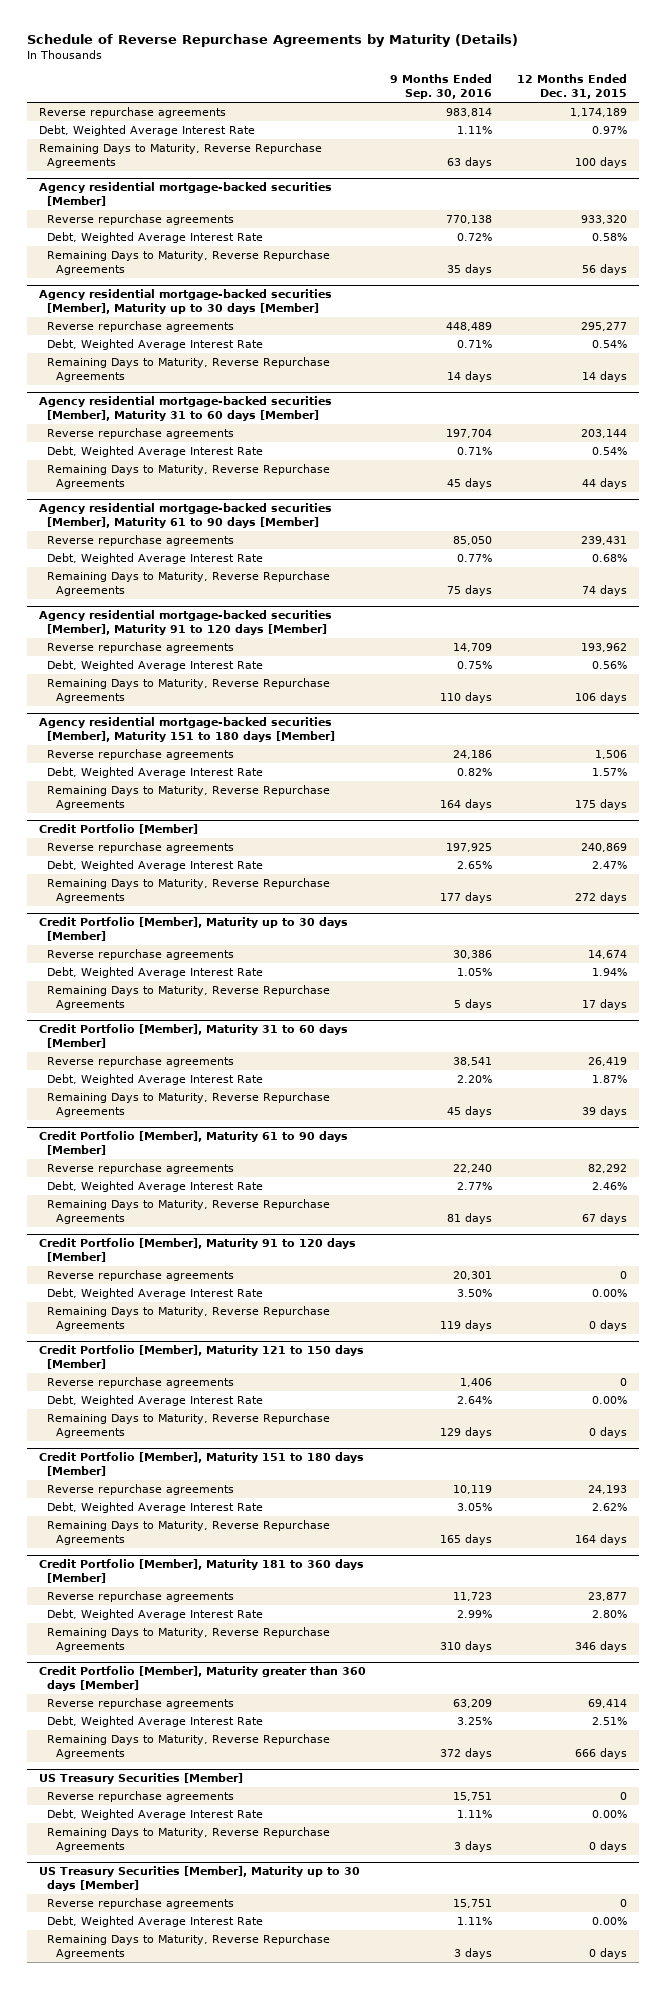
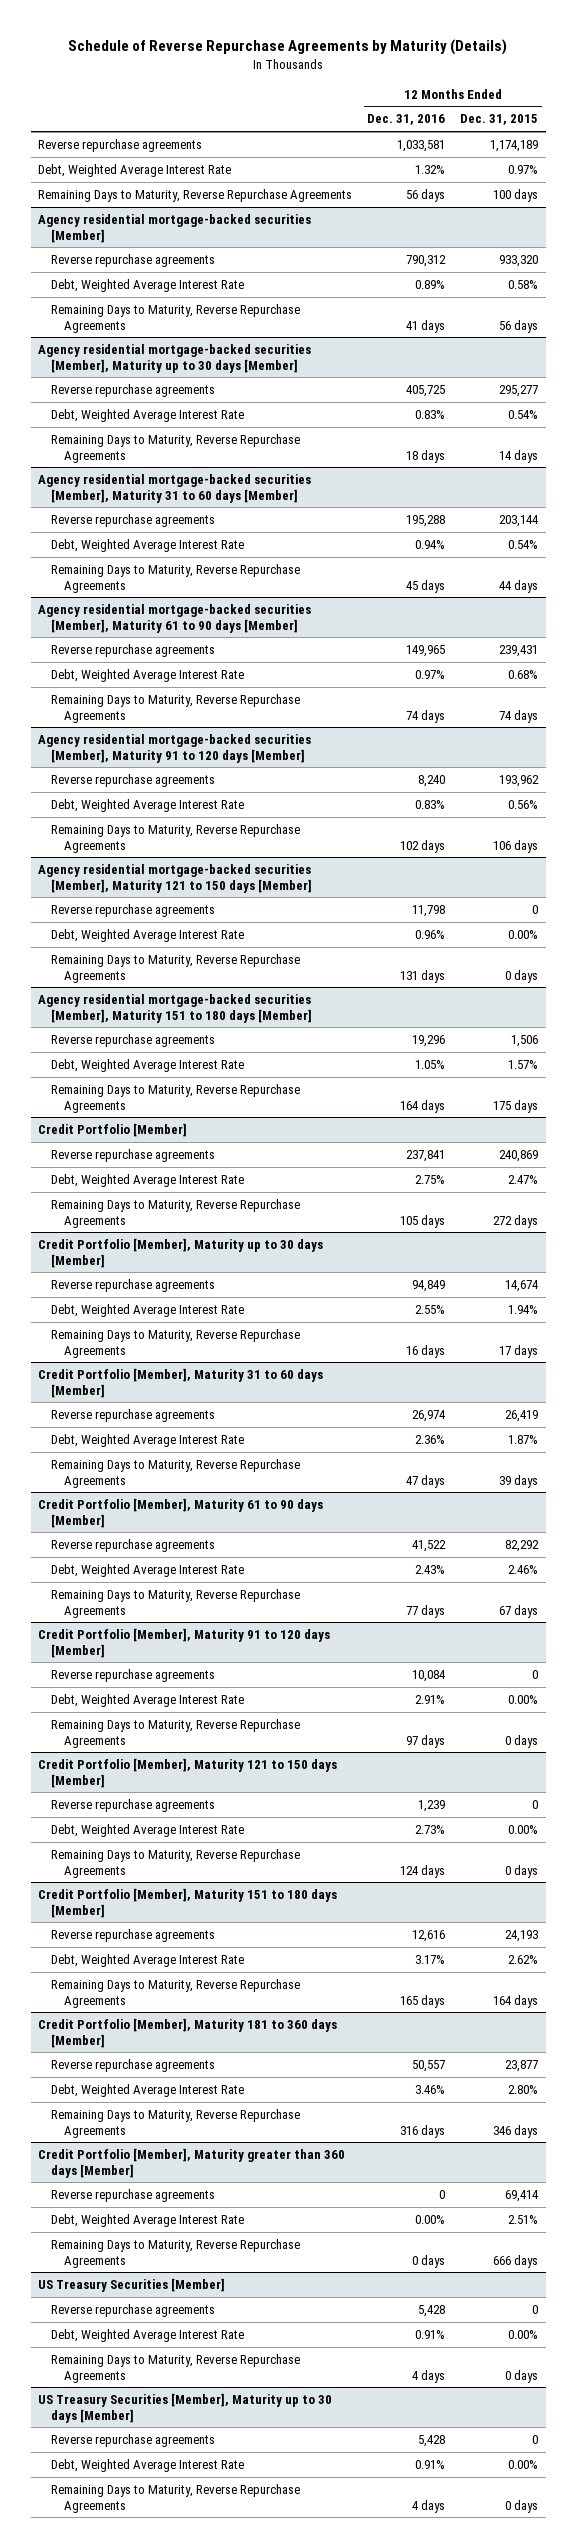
[390,73,493,100] 9 Months Ended Sep. 30, 2016 -> none
none -> [367,114,446,126] Dec. 31, 2016
none -> [38,863,313,893] Agency residential mortgage-backed securities [Member], Maturity 121 to 150 days [Member]
none -> [51,903,216,917] Reverse repurchase agreements
none -> [51,928,245,942] Debt, Weighted Average Interest Rate
none -> [51,953,301,983] Remaining Days to Maturity, Reverse Repurchase Agreements

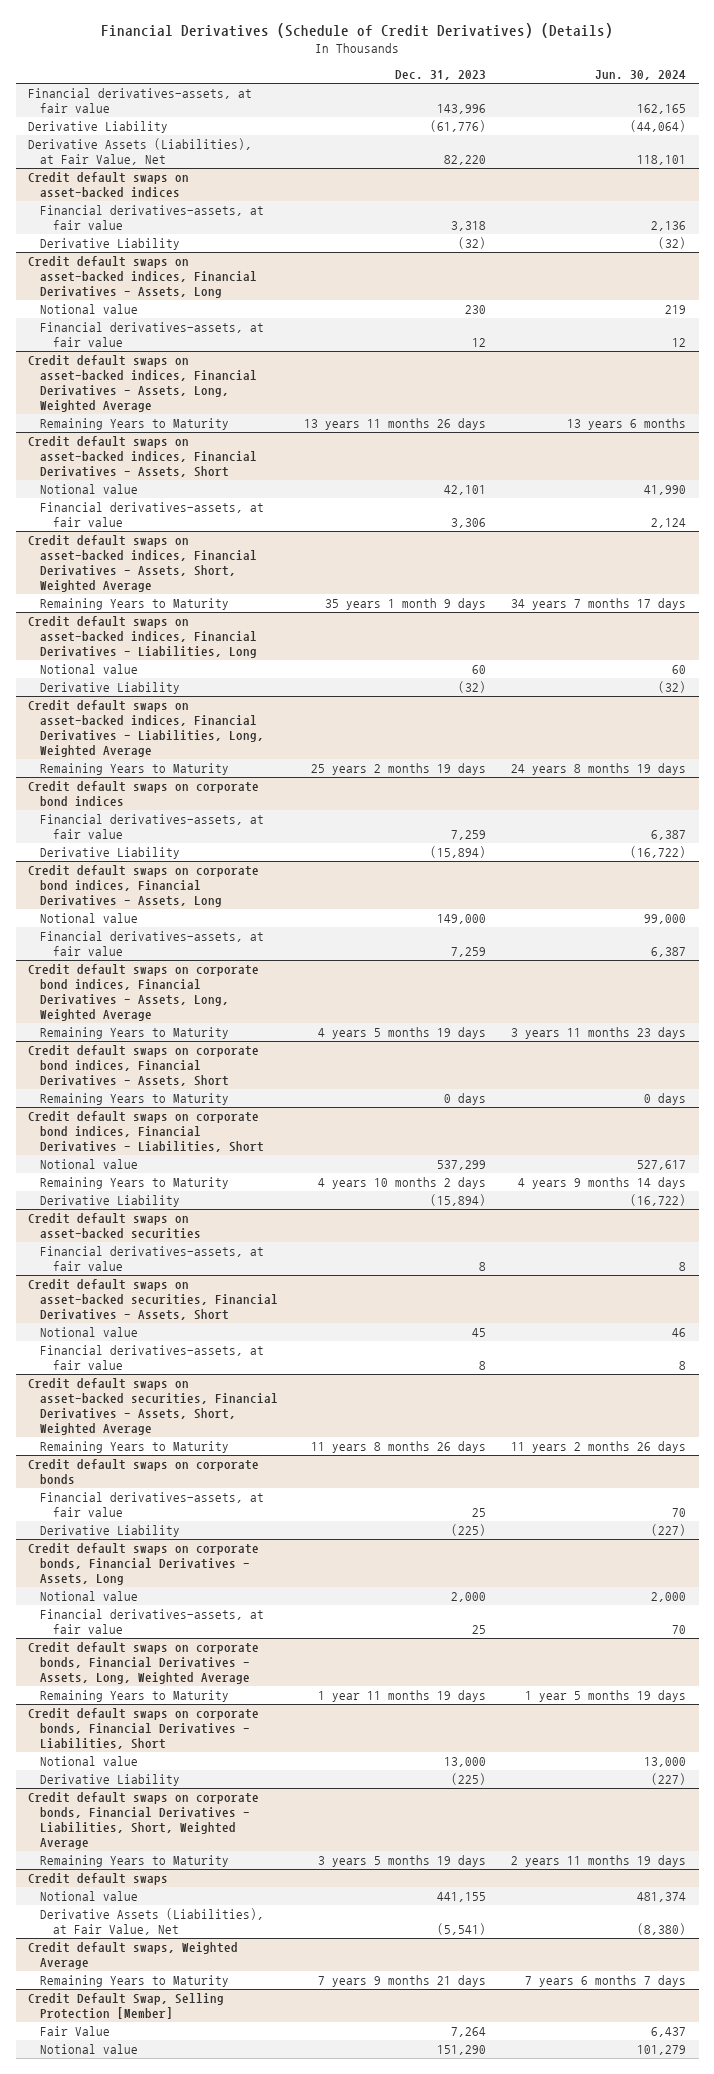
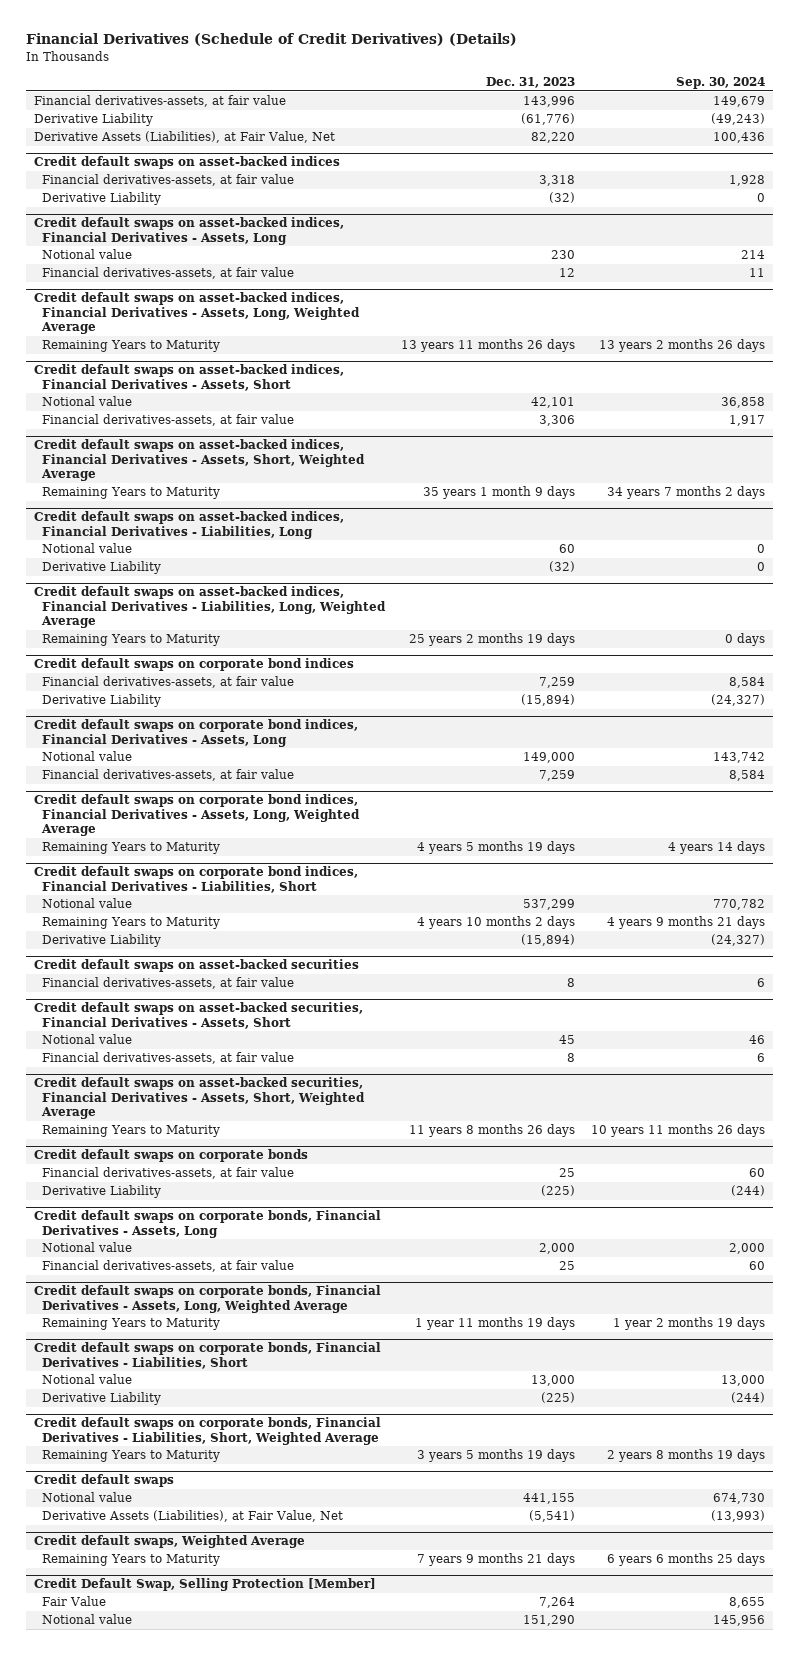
[594,69,686,80] Jun. 30, 2024 -> none
none -> [676,77,766,90] Sep. 30, 2024
[28,1045,260,1086] Credit default swaps on corporate bond indices, Financial Derivatives - Assets, Short -> none
[40,1093,230,1106] Remaining Years to Maturity -> none

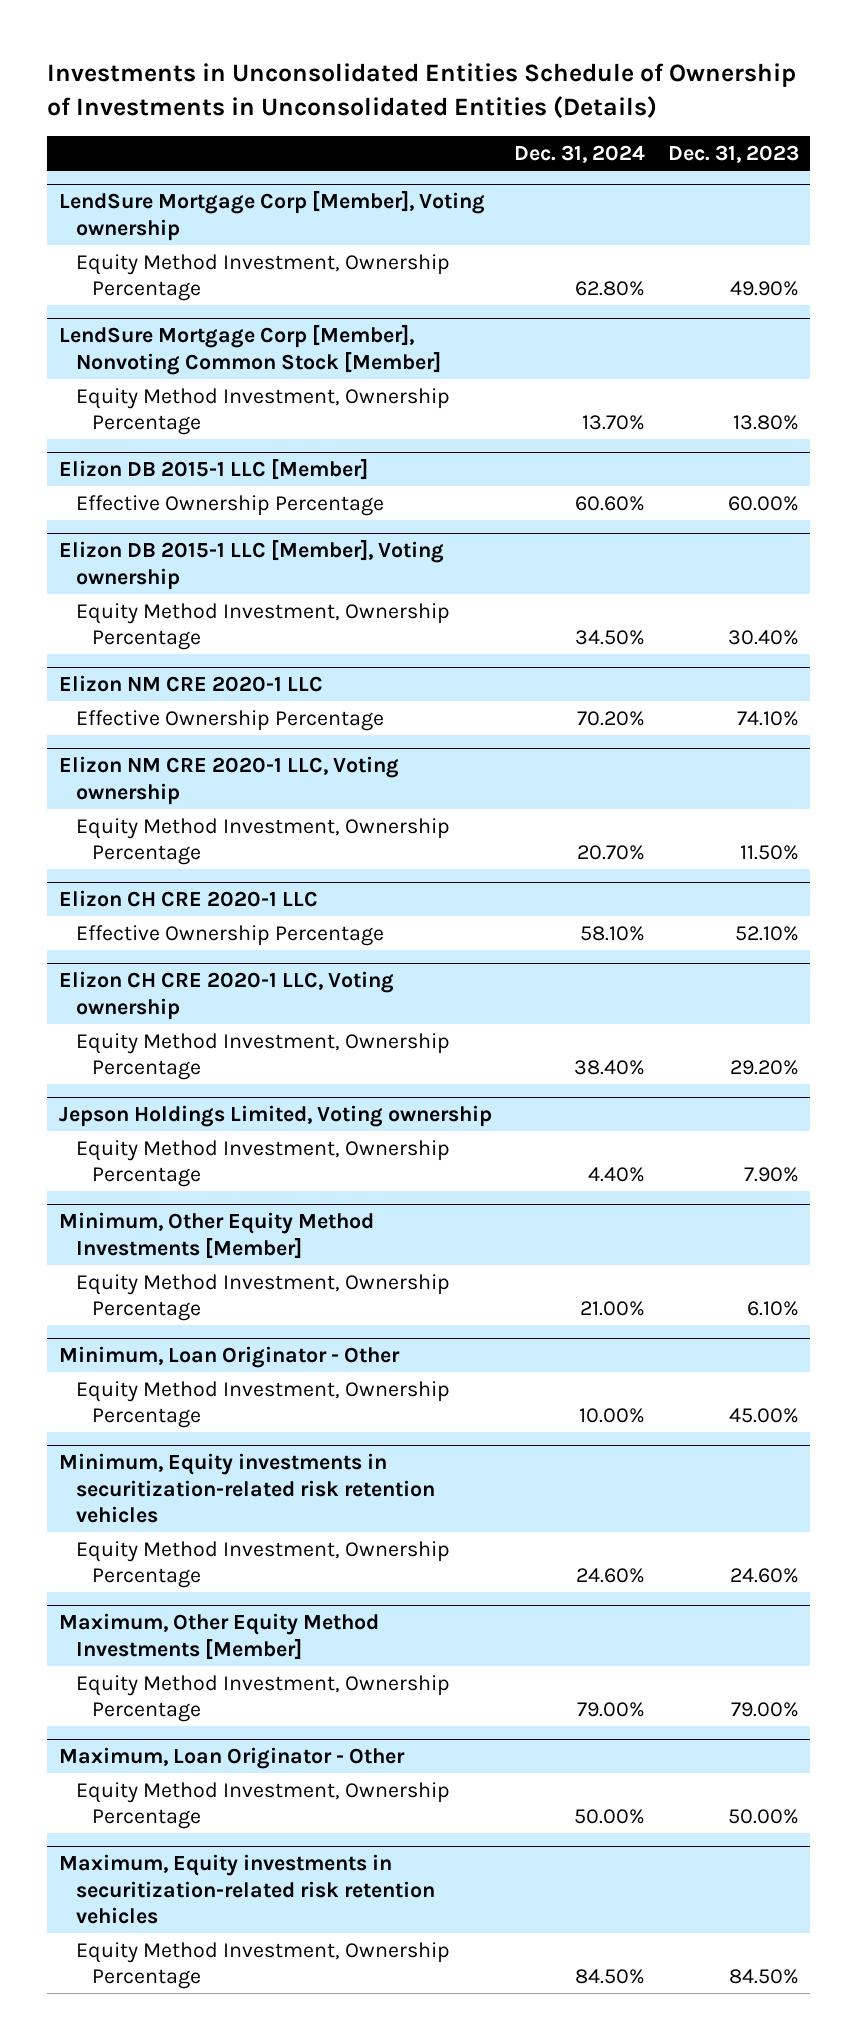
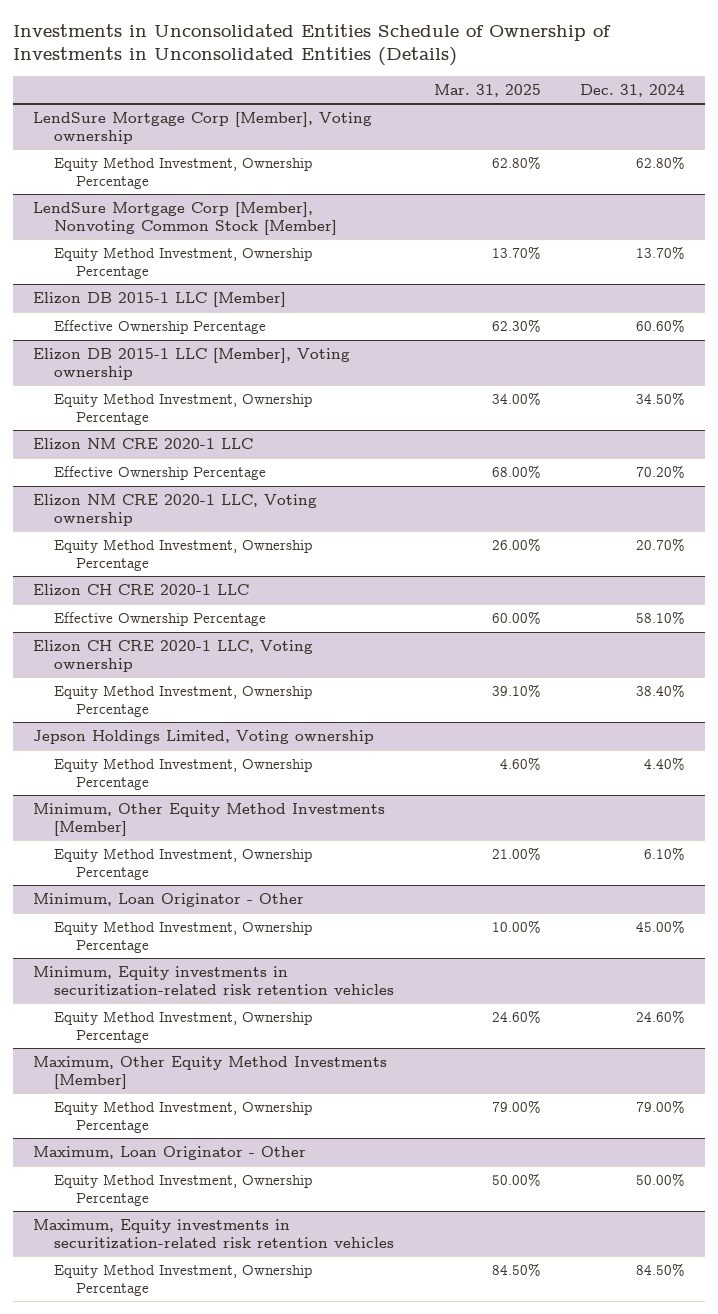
[668,145,800,164] Dec. 31, 2023 -> none
none -> [433,83,541,97] Mar. 31, 2025
[580,1301,646,1317] 21.00% -> [644,847,686,861] 6.10%
[579,1408,646,1424] 10.00% -> [636,920,686,934] 45.00%

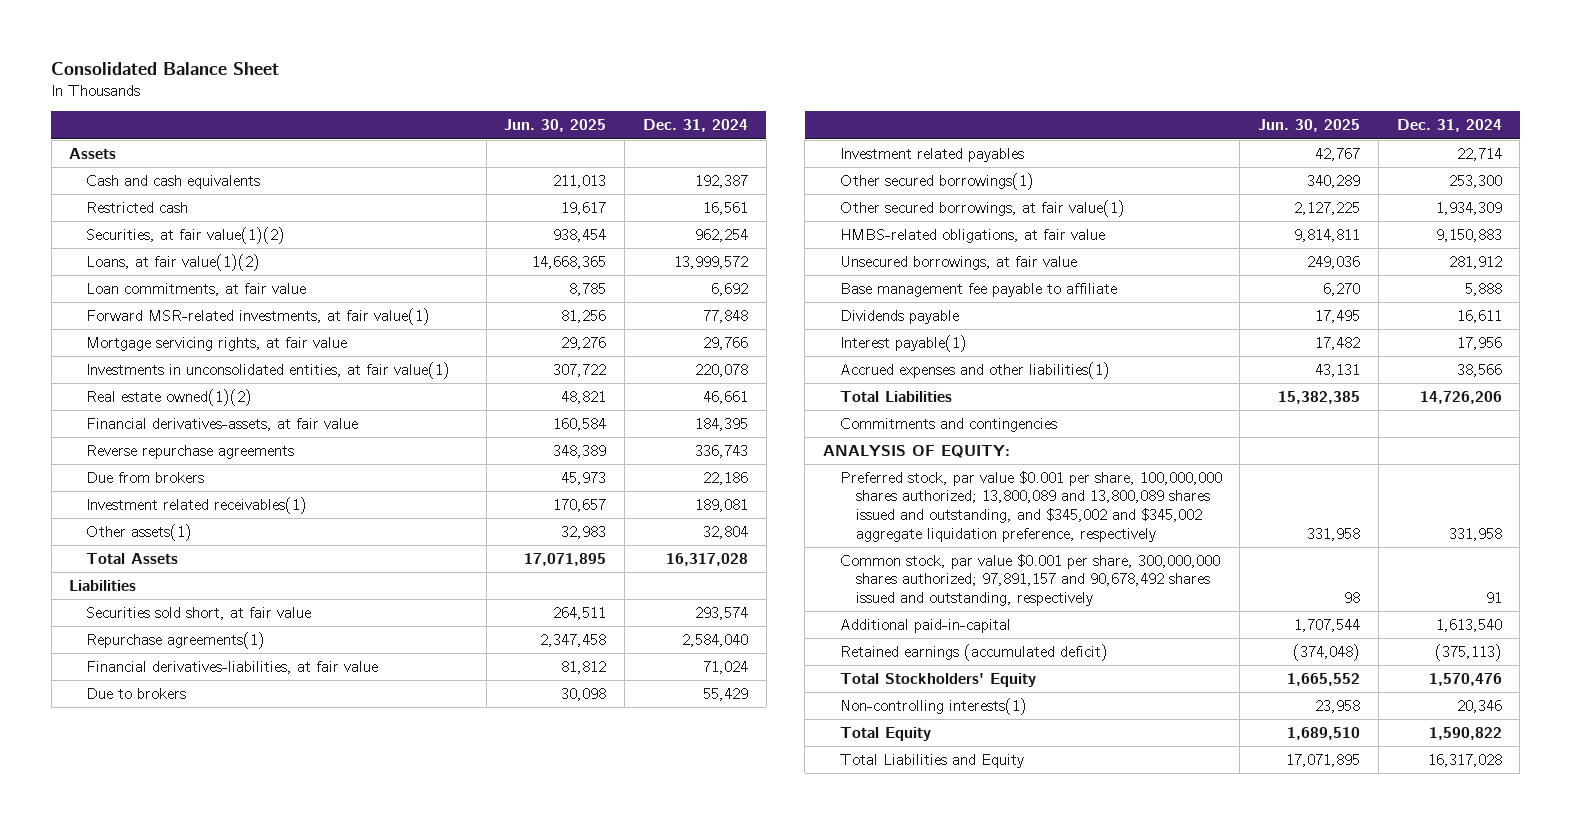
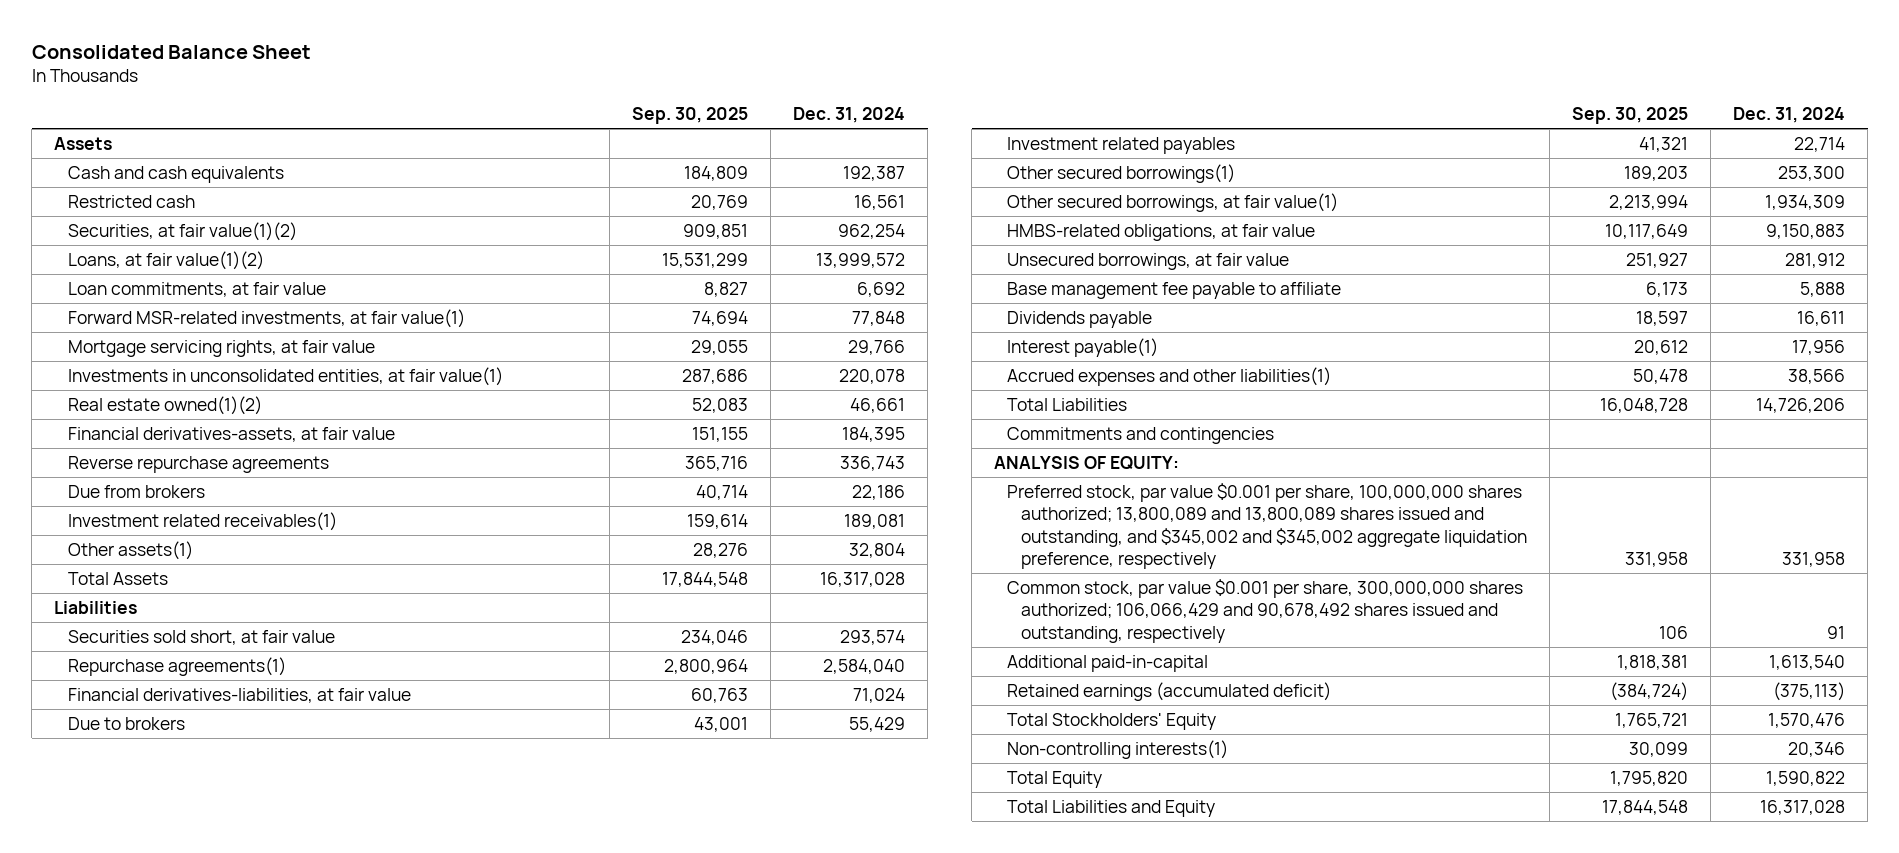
[504,119,607,133] Jun. 30, 2025 -> none
none -> [632,107,749,125] Sep. 30, 2025
[839,553,1220,606] Common stock, par value $0.001 per share, 300,000,000 shares authorized; 97,891,157 and 90,678,492 shares issued and outstanding, respectively -> [1007,578,1524,643] Common stock, par value $0.001 per share, 300,000,000 shares authorized; 106,066,429 and 90,678,492 shares issued and outstanding, respectively

